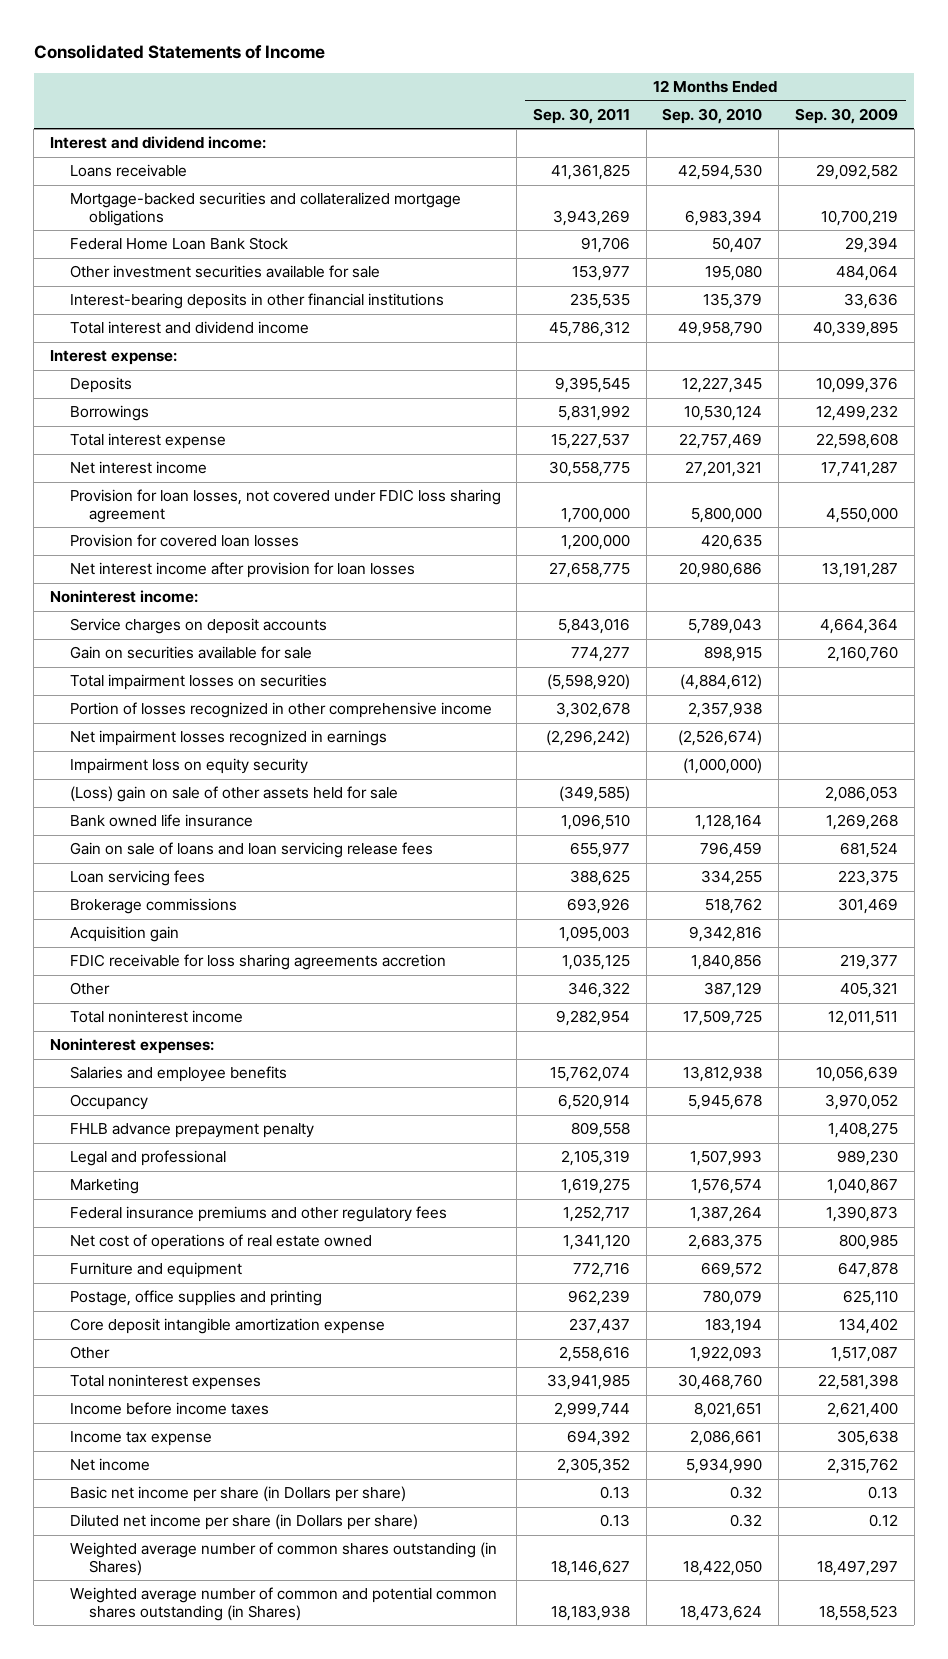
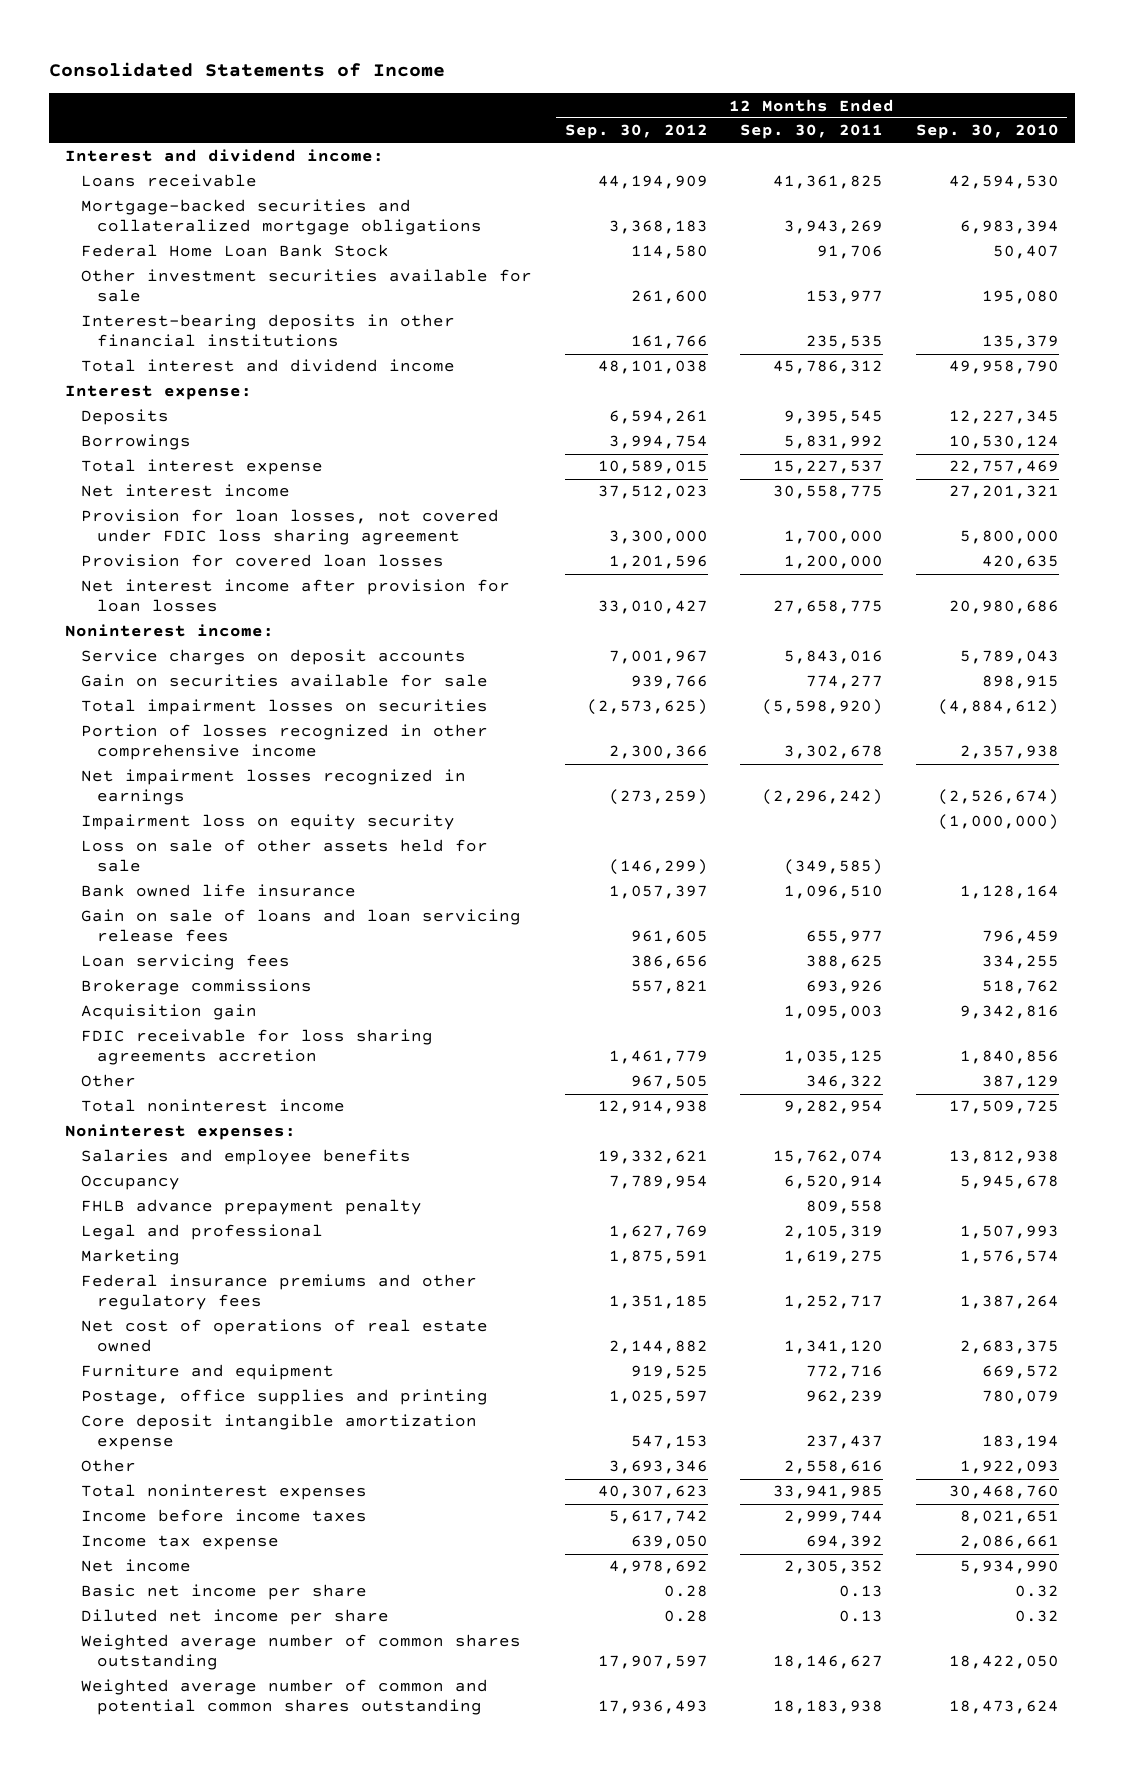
[794,108,898,125] Sep. 30, 2009 -> none
none -> [564,124,708,140] Sep. 30, 2012
[69,786,398,803] (Loss) gain on sale of other assets held for sale -> [81,839,489,873] Loss on sale of other assets held for sale
[69,1486,406,1503] Basic net income per share (in Dollars per share) -> [81,1584,368,1601] Basic net income per share
[69,1514,418,1531] Diluted net income per share (in Dollars per share) -> [81,1609,390,1626] Diluted net income per share
[69,1542,497,1577] Weighted average number of common shares outstanding (in Shares) -> [81,1634,522,1671] Weighted average number of common shares outstanding
[69,1587,497,1622] Weighted average number of common and potential common shares outstanding (in Shares) -> [81,1679,489,1716] Weighted average number of common and potential common shares outstanding

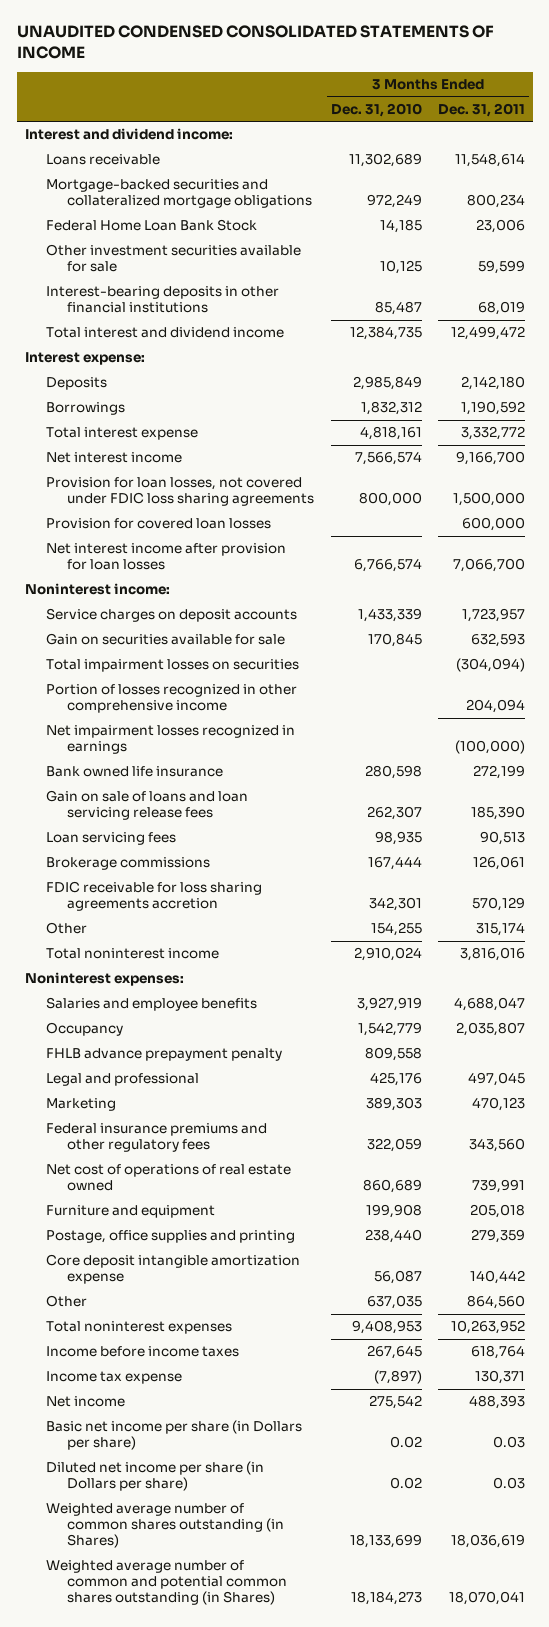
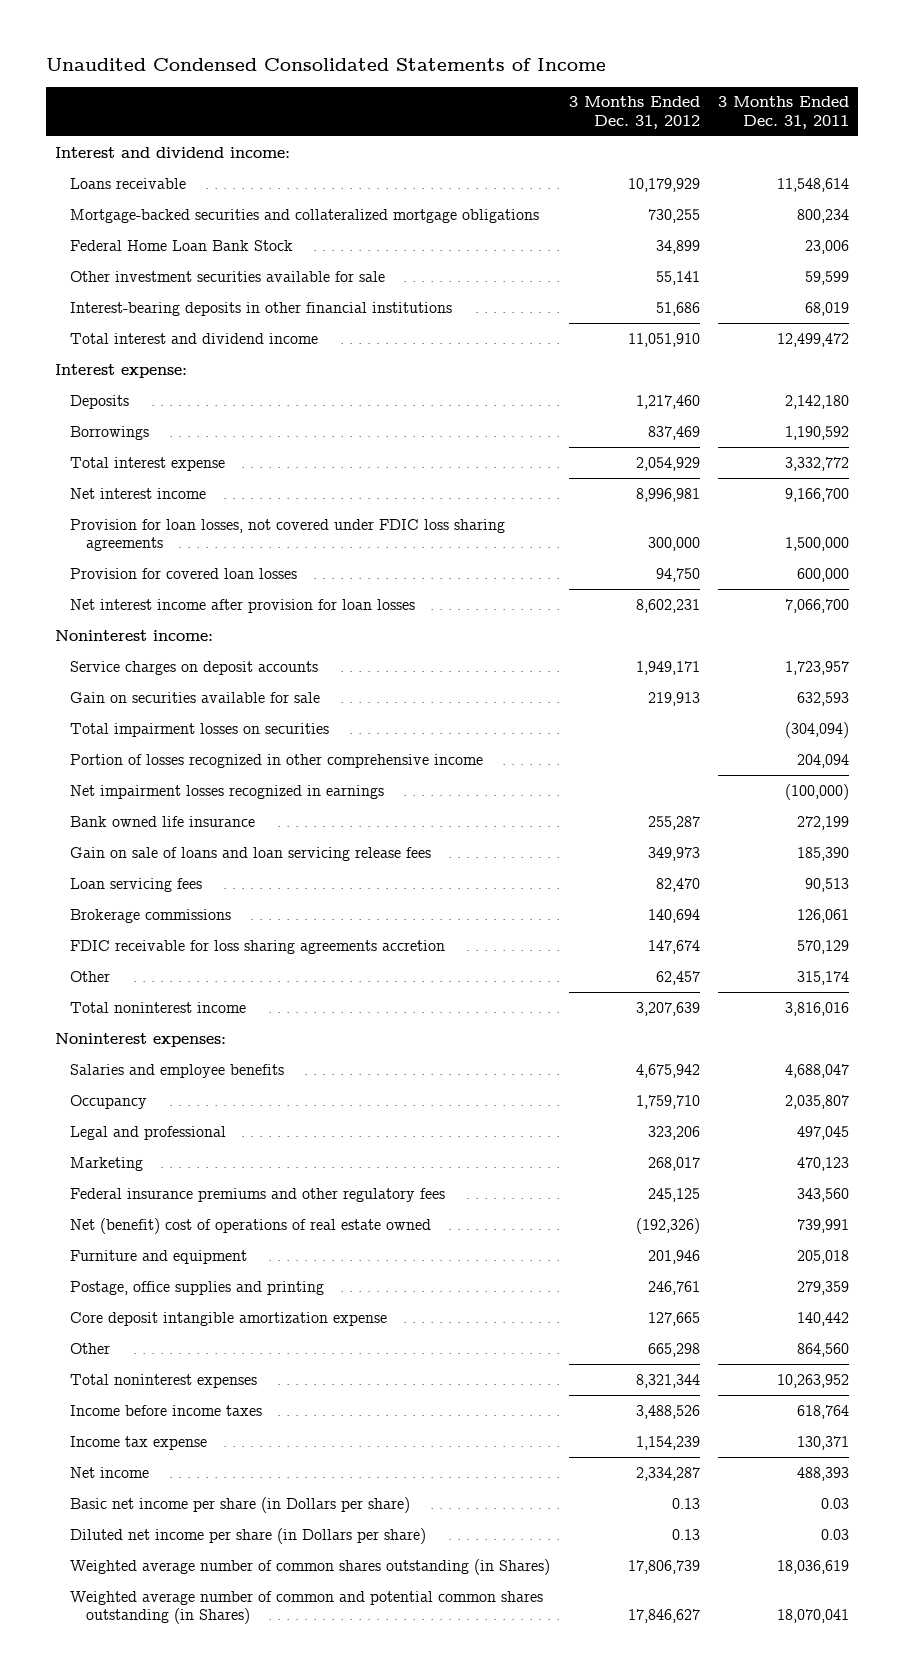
[16,25,494,60] UNAUDITED CONDENSED CONSOLIDATED STATEMENTS OF INCOME -> [45,57,606,71] Unaudited Condensed Consolidated Statements of Income
[330,102,422,117] Dec. 31, 2010 -> none
none -> [568,96,700,129] 3 Months Ended Dec. 31, 2012
[46,1048,283,1062] FHLB advance prepayment penalty -> none
[46,1164,292,1192] Net cost of operations of real estate owned -> [70,1217,432,1234] Net (benefit) cost of operations of real estate owned

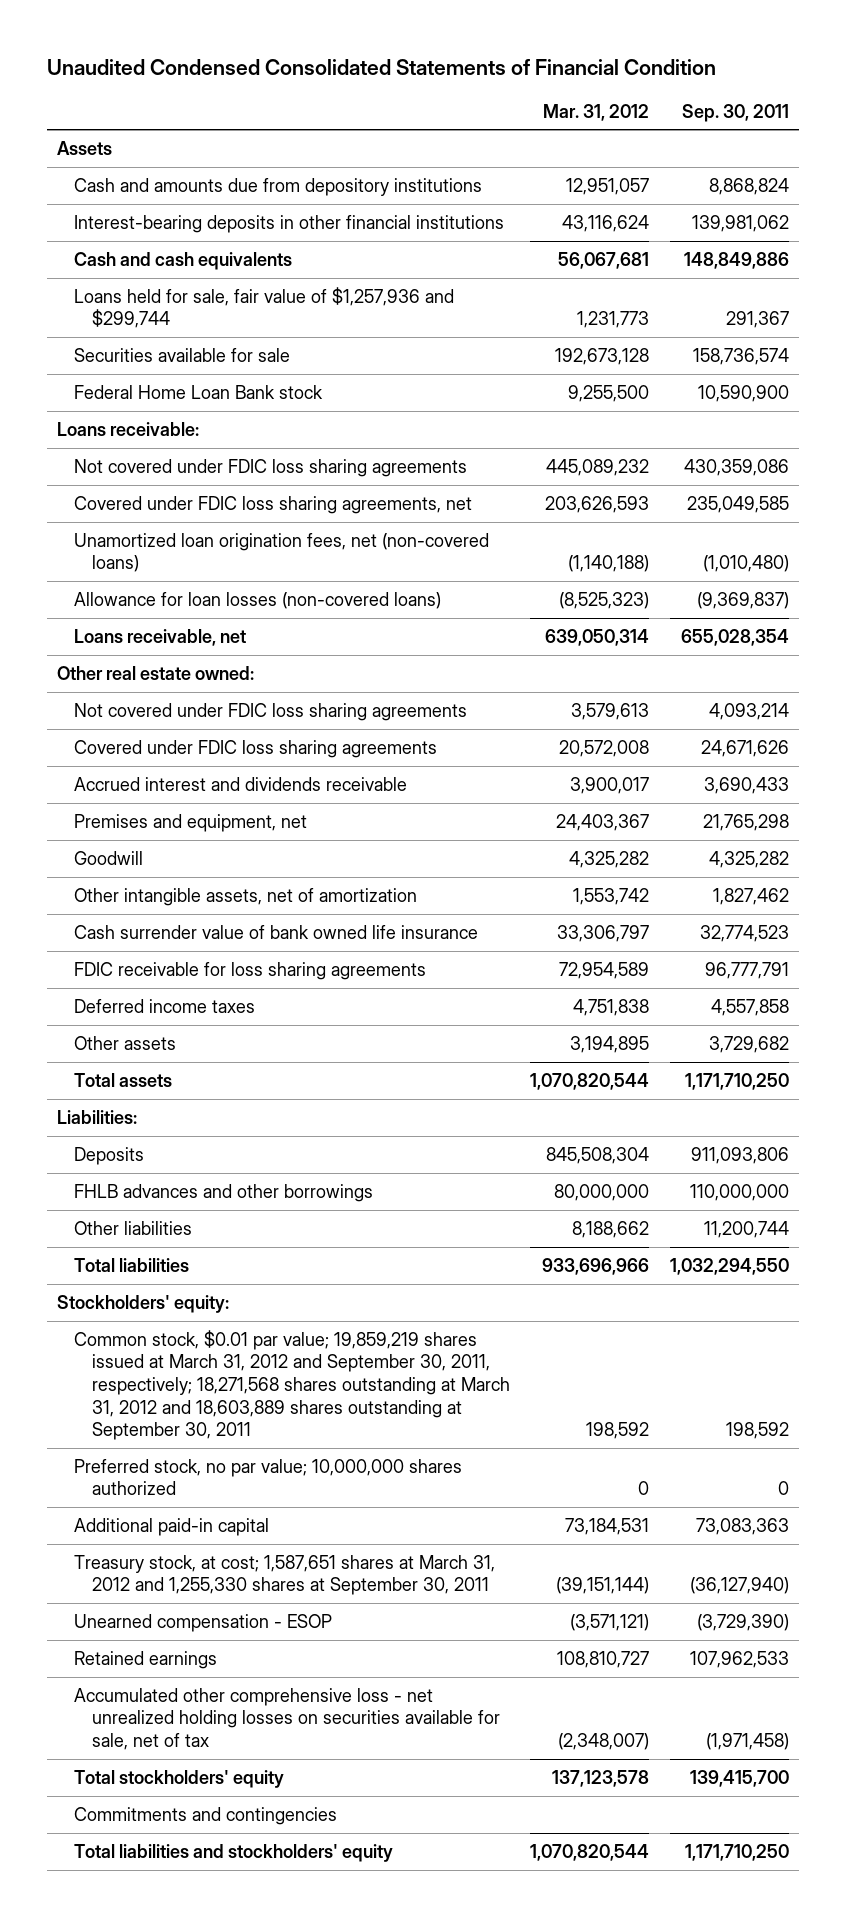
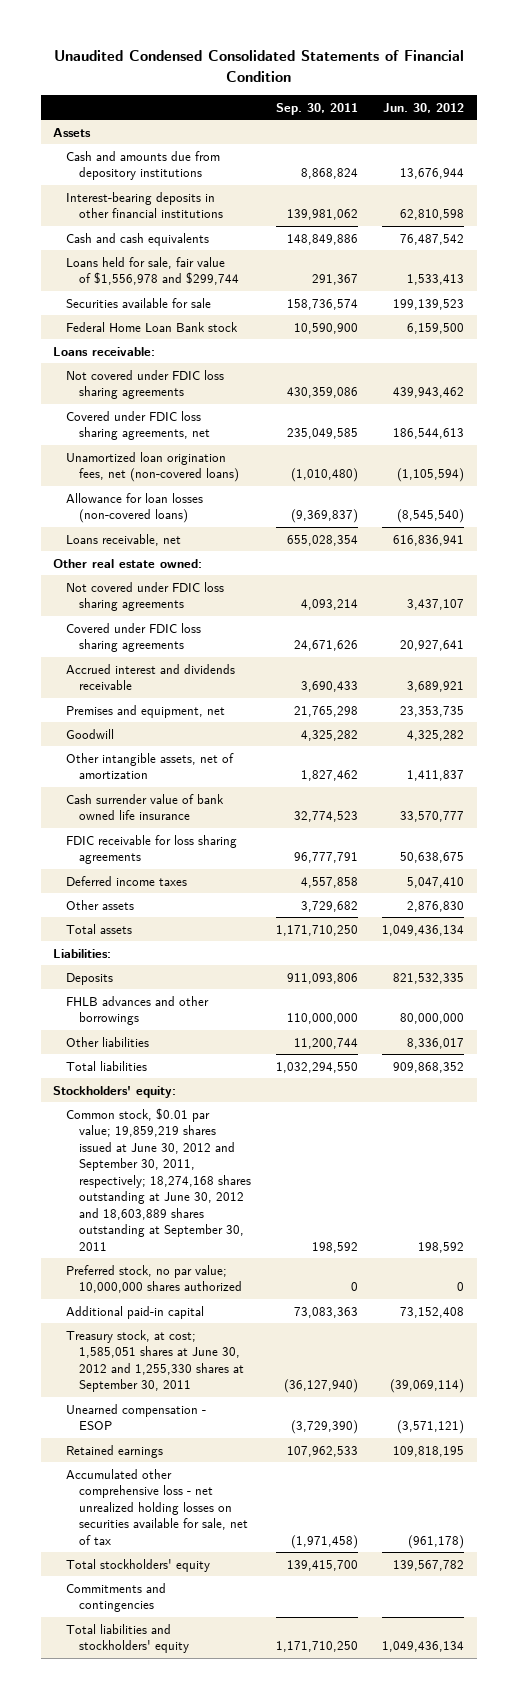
[543,103,650,121] Mar. 31, 2012 -> none
none -> [383,102,465,113] Jun. 30, 2012
[74,286,455,329] Loans held for sale, fair value of $1,257,936 and $299,744 -> [66,256,240,286] Loans held for sale, fair value of $1,556,978 and $299,744
[74,1329,511,1441] Common stock, $0.01 par value; 19,859,219 shares issued at March 31, 2012 and September 30, 2011, respectively; 18,271,568 shares outstanding at March 31, 2012 and 18,603,889 shares outstanding at September 30, 2011 -> [66,1107,252,1251] Common stock, $0.01 par value; 19,859,219 shares issued at June 30, 2012 and September 30, 2011, respectively; 18,274,168 shares outstanding at June 30, 2012 and 18,603,889 shares outstanding at September 30, 2011
[74,1554,496,1596] Treasury stock, at cost; 1,587,651 shares at March 31, 2012 and 1,255,330 shares at September 30, 2011 -> [66,1329,245,1393] Treasury stock, at cost; 1,585,051 shares at June 30, 2012 and 1,255,330 shares at September 30, 2011

